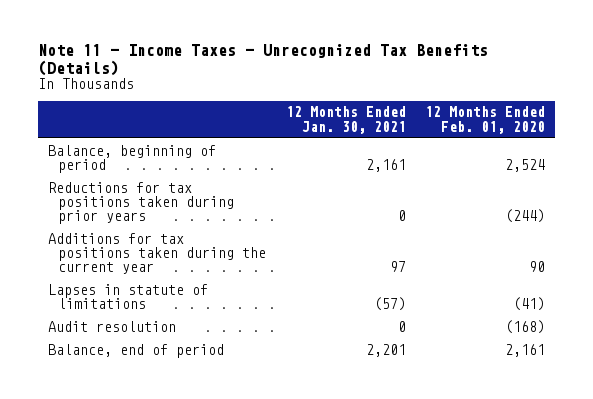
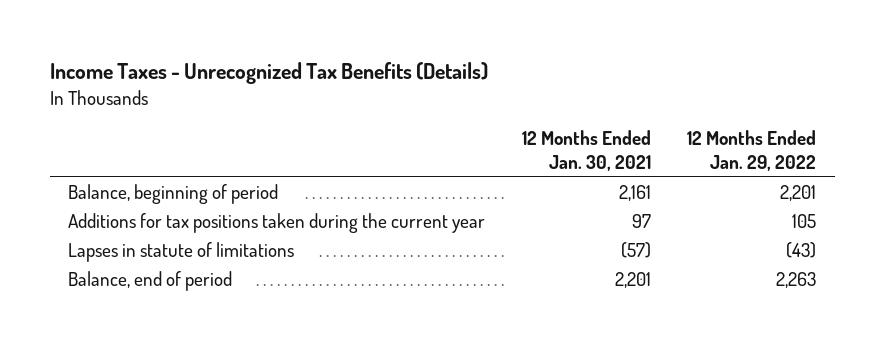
[38,43,489,76] Note 11 - Income Taxes - Unrecognized Tax Benefits (Details) -> [49,62,488,85] Income Taxes - Unrecognized Tax Benefits (Details)
[425,106,546,134] 12 Months Ended Feb. 01, 2020 -> none
none -> [687,129,817,172] 12 Months Ended Jan. 29, 2022
[47,181,234,225] Reductions for tax positions taken during prior years -> none
[47,320,176,332] Audit resolution -> none

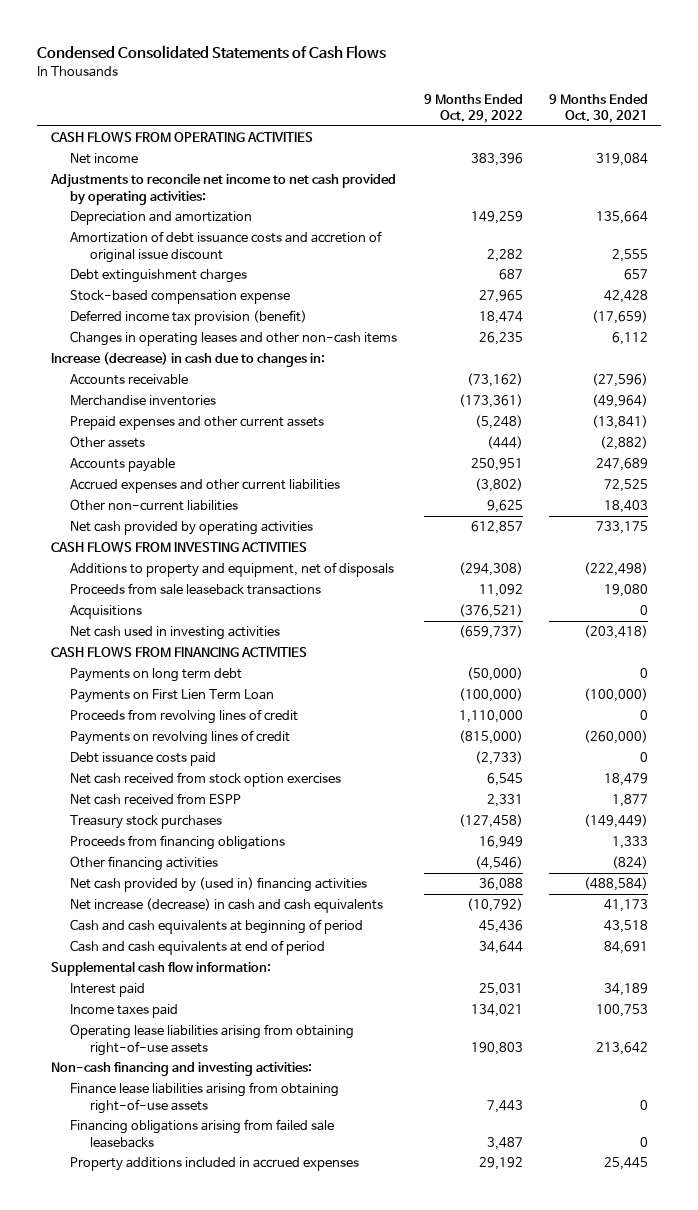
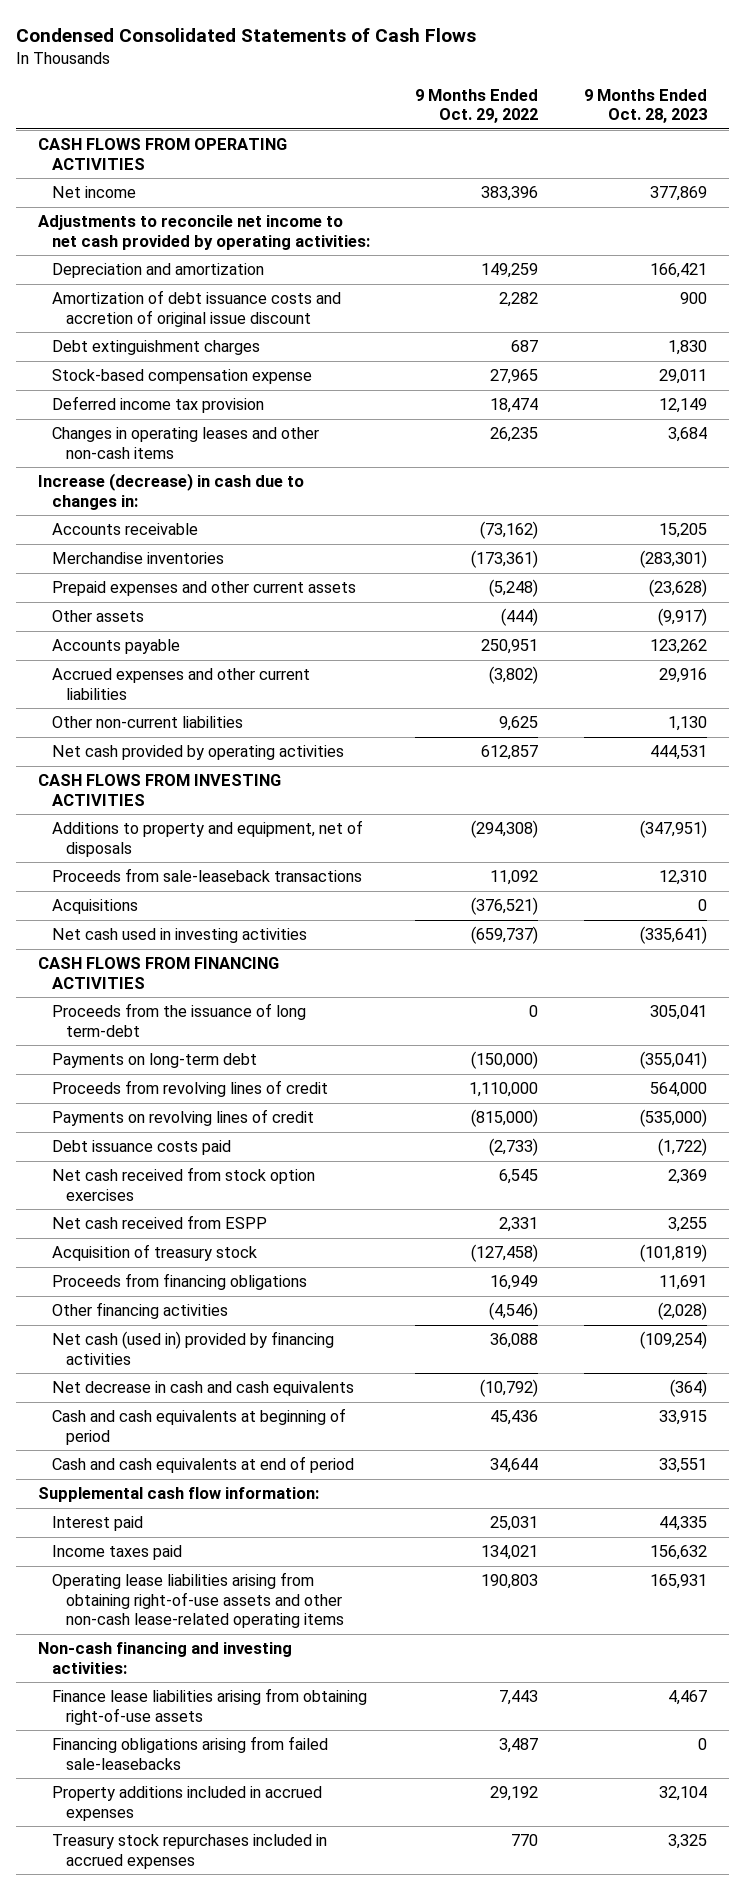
[548,93,648,124] 9 Months Ended Oct. 30, 2021 -> none
none -> [583,88,707,124] 9 Months Ended Oct. 28, 2023
[70,309,308,325] Deferred income tax provision (benefit) -> [52,396,265,414] Deferred income tax provision
[70,582,322,595] Proceeds from sale leaseback transactions -> [52,868,363,883] Proceeds from sale-leaseback transactions
[70,688,275,703] Payments on First Lien Term Loan -> none
none -> [52,1003,307,1037] Proceeds from the issuance of long term-debt
[70,667,243,682] Payments on long term debt -> [52,1053,258,1069] Payments on long-term debt
[466,666,523,681] (50,000) -> [471,1051,539,1070] (150,000)
[70,814,223,829] Treasury stock purchases -> [52,1244,258,1262] Acquisition of treasury stock
[70,876,368,892] Net cash provided by (used in) financing activities -> [52,1331,335,1365] Net cash (used in) provided by financing activities
[70,897,384,913] Net increase (decrease) in cash and cash equivalents -> [52,1381,355,1397] Net decrease in cash and cash equivalents
[70,1023,355,1056] Operating lease liabilities arising from obtaining right-of-use assets -> [52,1572,344,1629] Operating lease liabilities arising from obtaining right-of-use assets and other non-cash lease-related operating items
[70,1118,335,1148] Financing obligations arising from failed sale leasebacks -> [52,1736,329,1770] Financing obligations arising from failed sale-leasebacks
none -> [52,1834,328,1869] Treasury stock repurchases included in accrued expenses

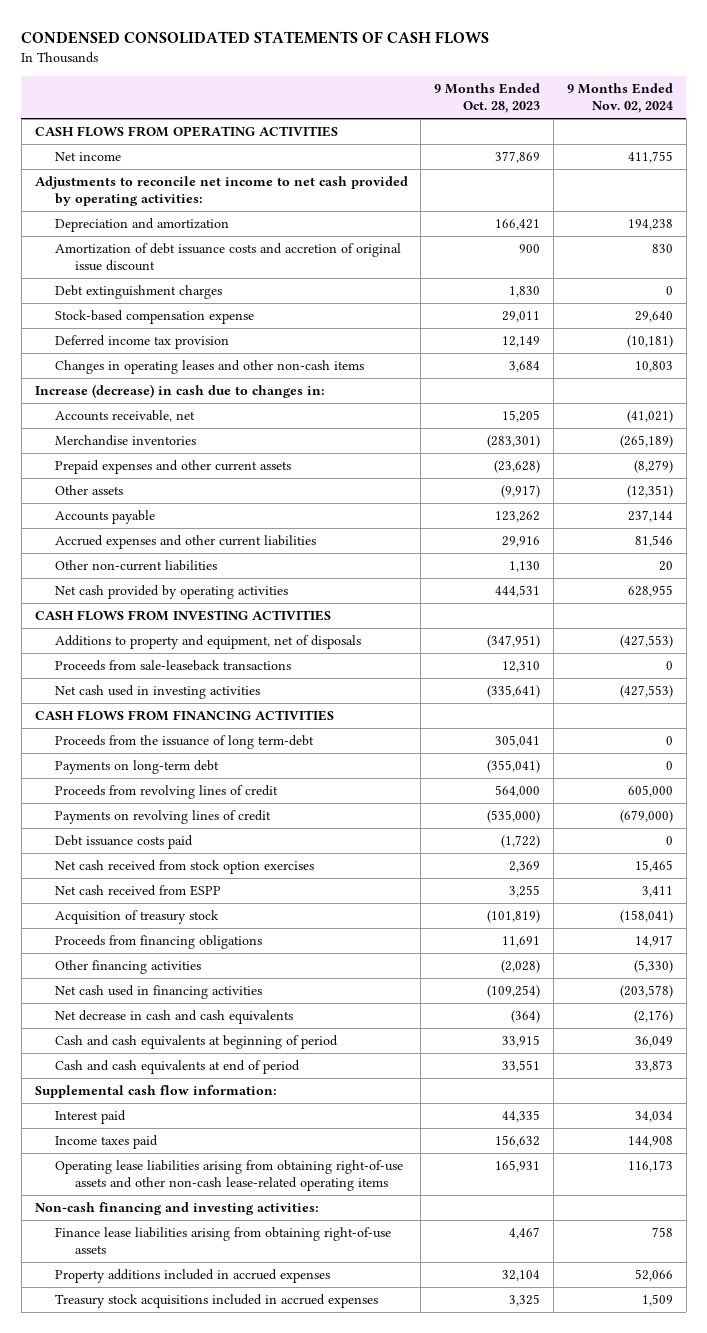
[15,27,476,42] Condensed Consolidated Statements of Cash Flows -> [21,31,490,45] CONDENSED CONSOLIDATED STATEMENTS OF CASH FLOWS
[415,88,539,124] 9 Months Ended Oct. 29, 2022 -> none
none -> [566,83,673,114] 9 Months Ended Nov. 02, 2024
[52,523,199,536] Accounts receivable -> [54,409,195,422] Accounts receivable, net
[52,899,139,915] Acquisitions -> none
[52,1331,335,1365] Net cash (used in) provided by financing activities -> [54,984,262,999] Net cash used in financing activities
[52,1736,329,1770] Financing obligations arising from failed sale-leasebacks -> none
[52,1834,328,1869] Treasury stock repurchases included in accrued expenses -> [54,1293,378,1308] Treasury stock acquisitions included in accrued expenses

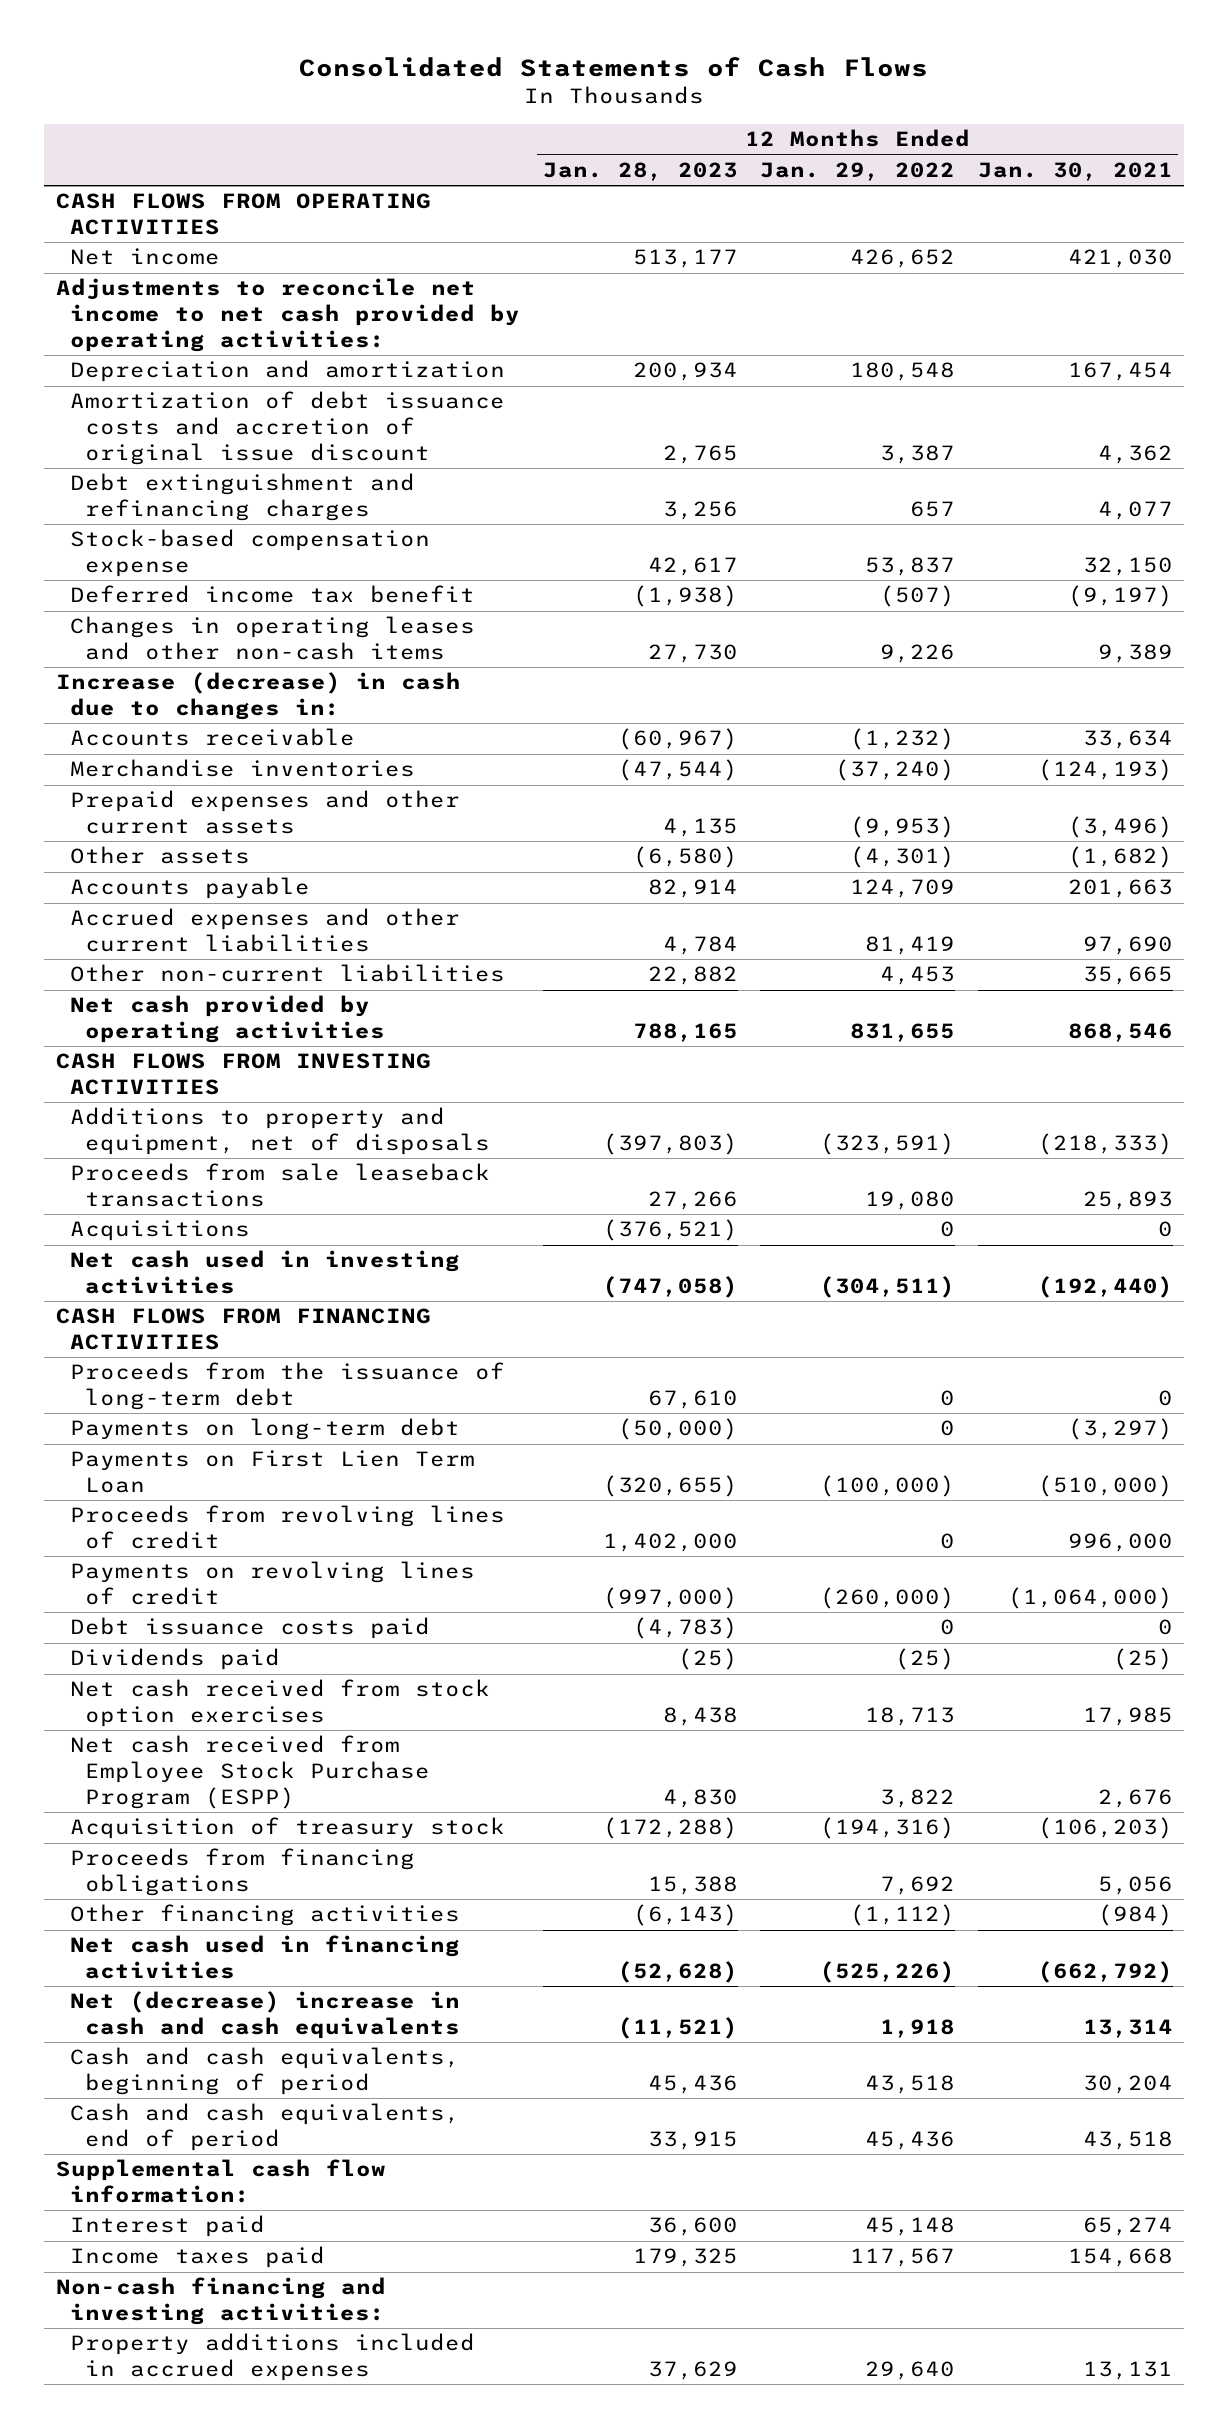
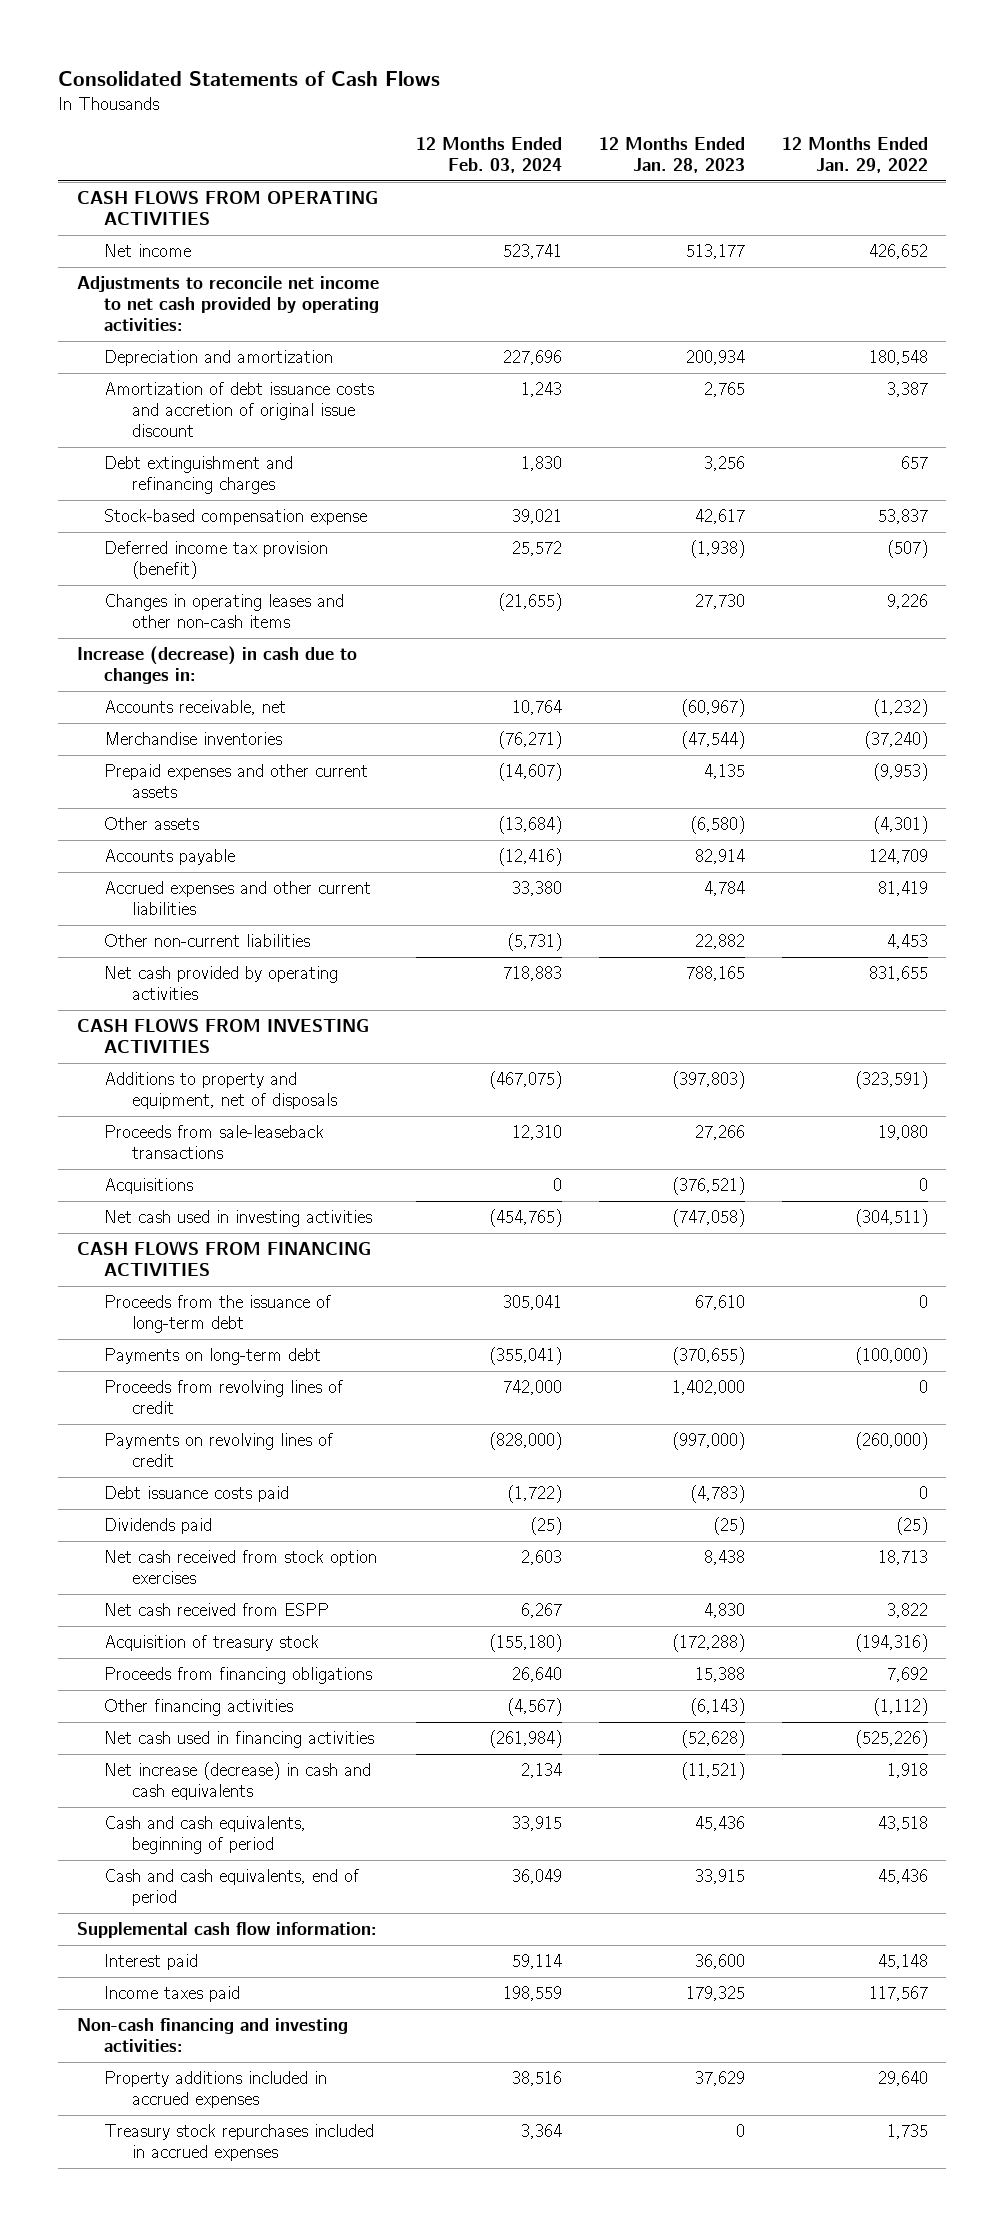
[977,161,1173,181] Jan. 30, 2021 -> none
none -> [416,136,563,173] 12 Months Ended Feb. 03, 2024
[70,585,476,604] Deferred income tax benefit -> [104,541,329,580] Deferred income tax provision (benefit)
[70,728,356,747] Accounts receivable -> [104,700,287,716] Accounts receivable, net
[70,1163,491,1207] Proceeds from sale leaseback transactions -> [104,1125,325,1160] Proceeds from sale-leaseback transactions
[70,1450,476,1493] Payments on First Lien Term Loan -> none
[617,1418,738,1441] (50,000) -> [672,1347,746,1366] (370,655)
[940,1420,956,1437] 0 -> [854,1347,928,1366] (100,000)
[70,1735,431,1809] Net cash received from Employee Stock Purchase Program (ESPP) -> [104,1603,330,1617] Net cash received from ESPP
[70,1991,461,2039] Net (decrease) increase in cash and cash equivalents -> [104,1762,372,1801] Net increase (decrease) in cash and cash equivalents
none -> [104,2124,375,2162] Treasury stock repurchases included in accrued expenses

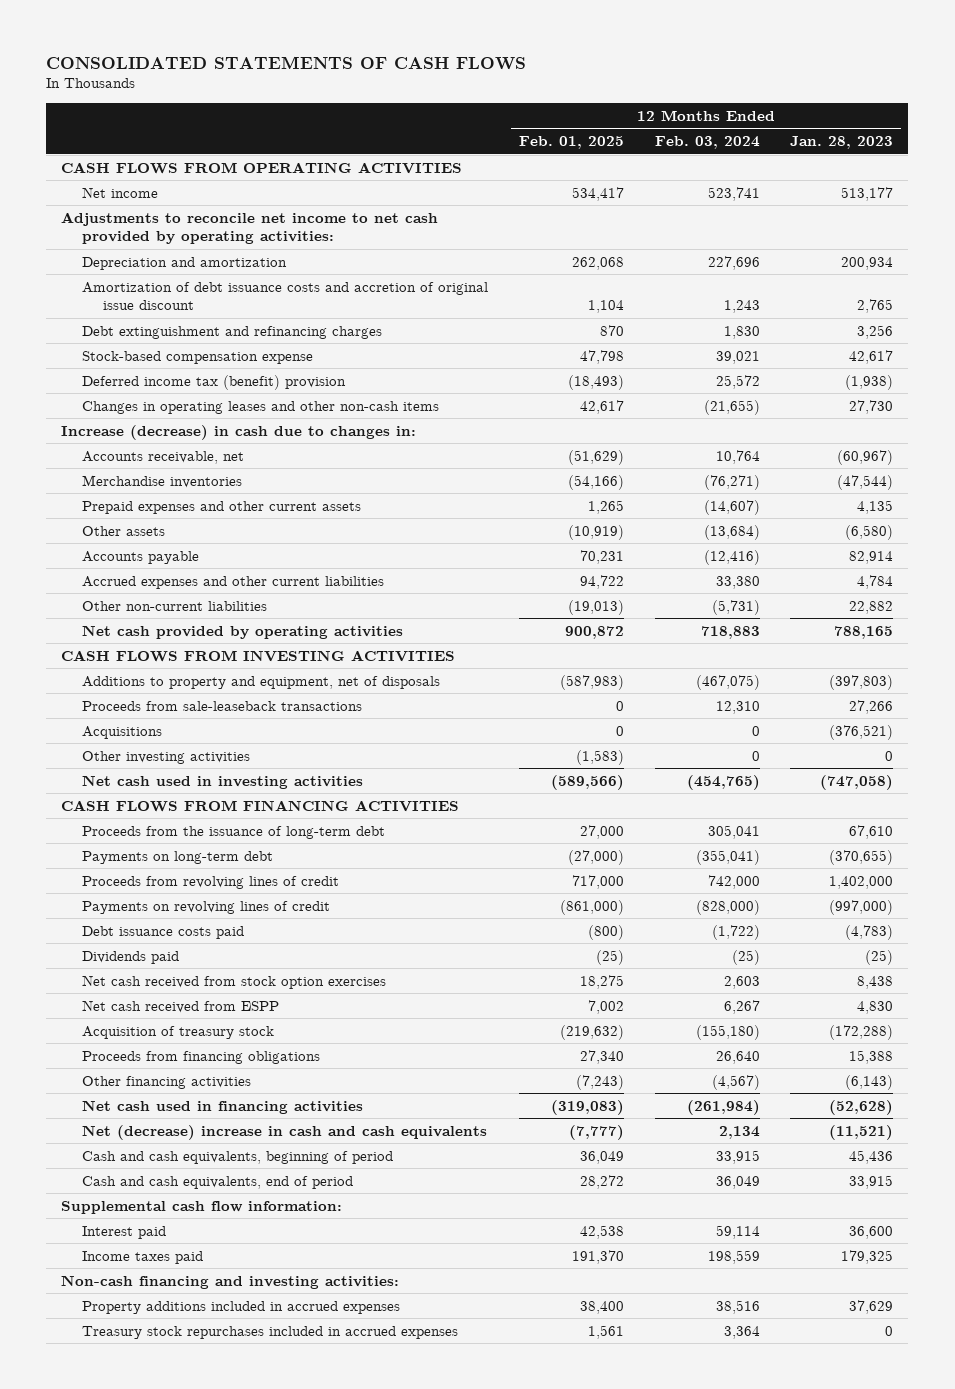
[58,70,441,86] Consolidated Statements of Cash Flows -> [46,55,527,70] CONSOLIDATED STATEMENTS OF CASH FLOWS
[781,136,928,173] 12 Months Ended Jan. 29, 2022 -> none
none -> [518,135,624,149] Feb. 01, 2025
[104,541,329,580] Deferred income tax provision (benefit) -> [82,374,347,390] Deferred income tax (benefit) provision
none -> [82,750,251,764] Other investing activities
[104,1762,372,1801] Net increase (decrease) in cash and cash equivalents -> [82,1124,488,1140] Net (decrease) increase in cash and cash equivalents

